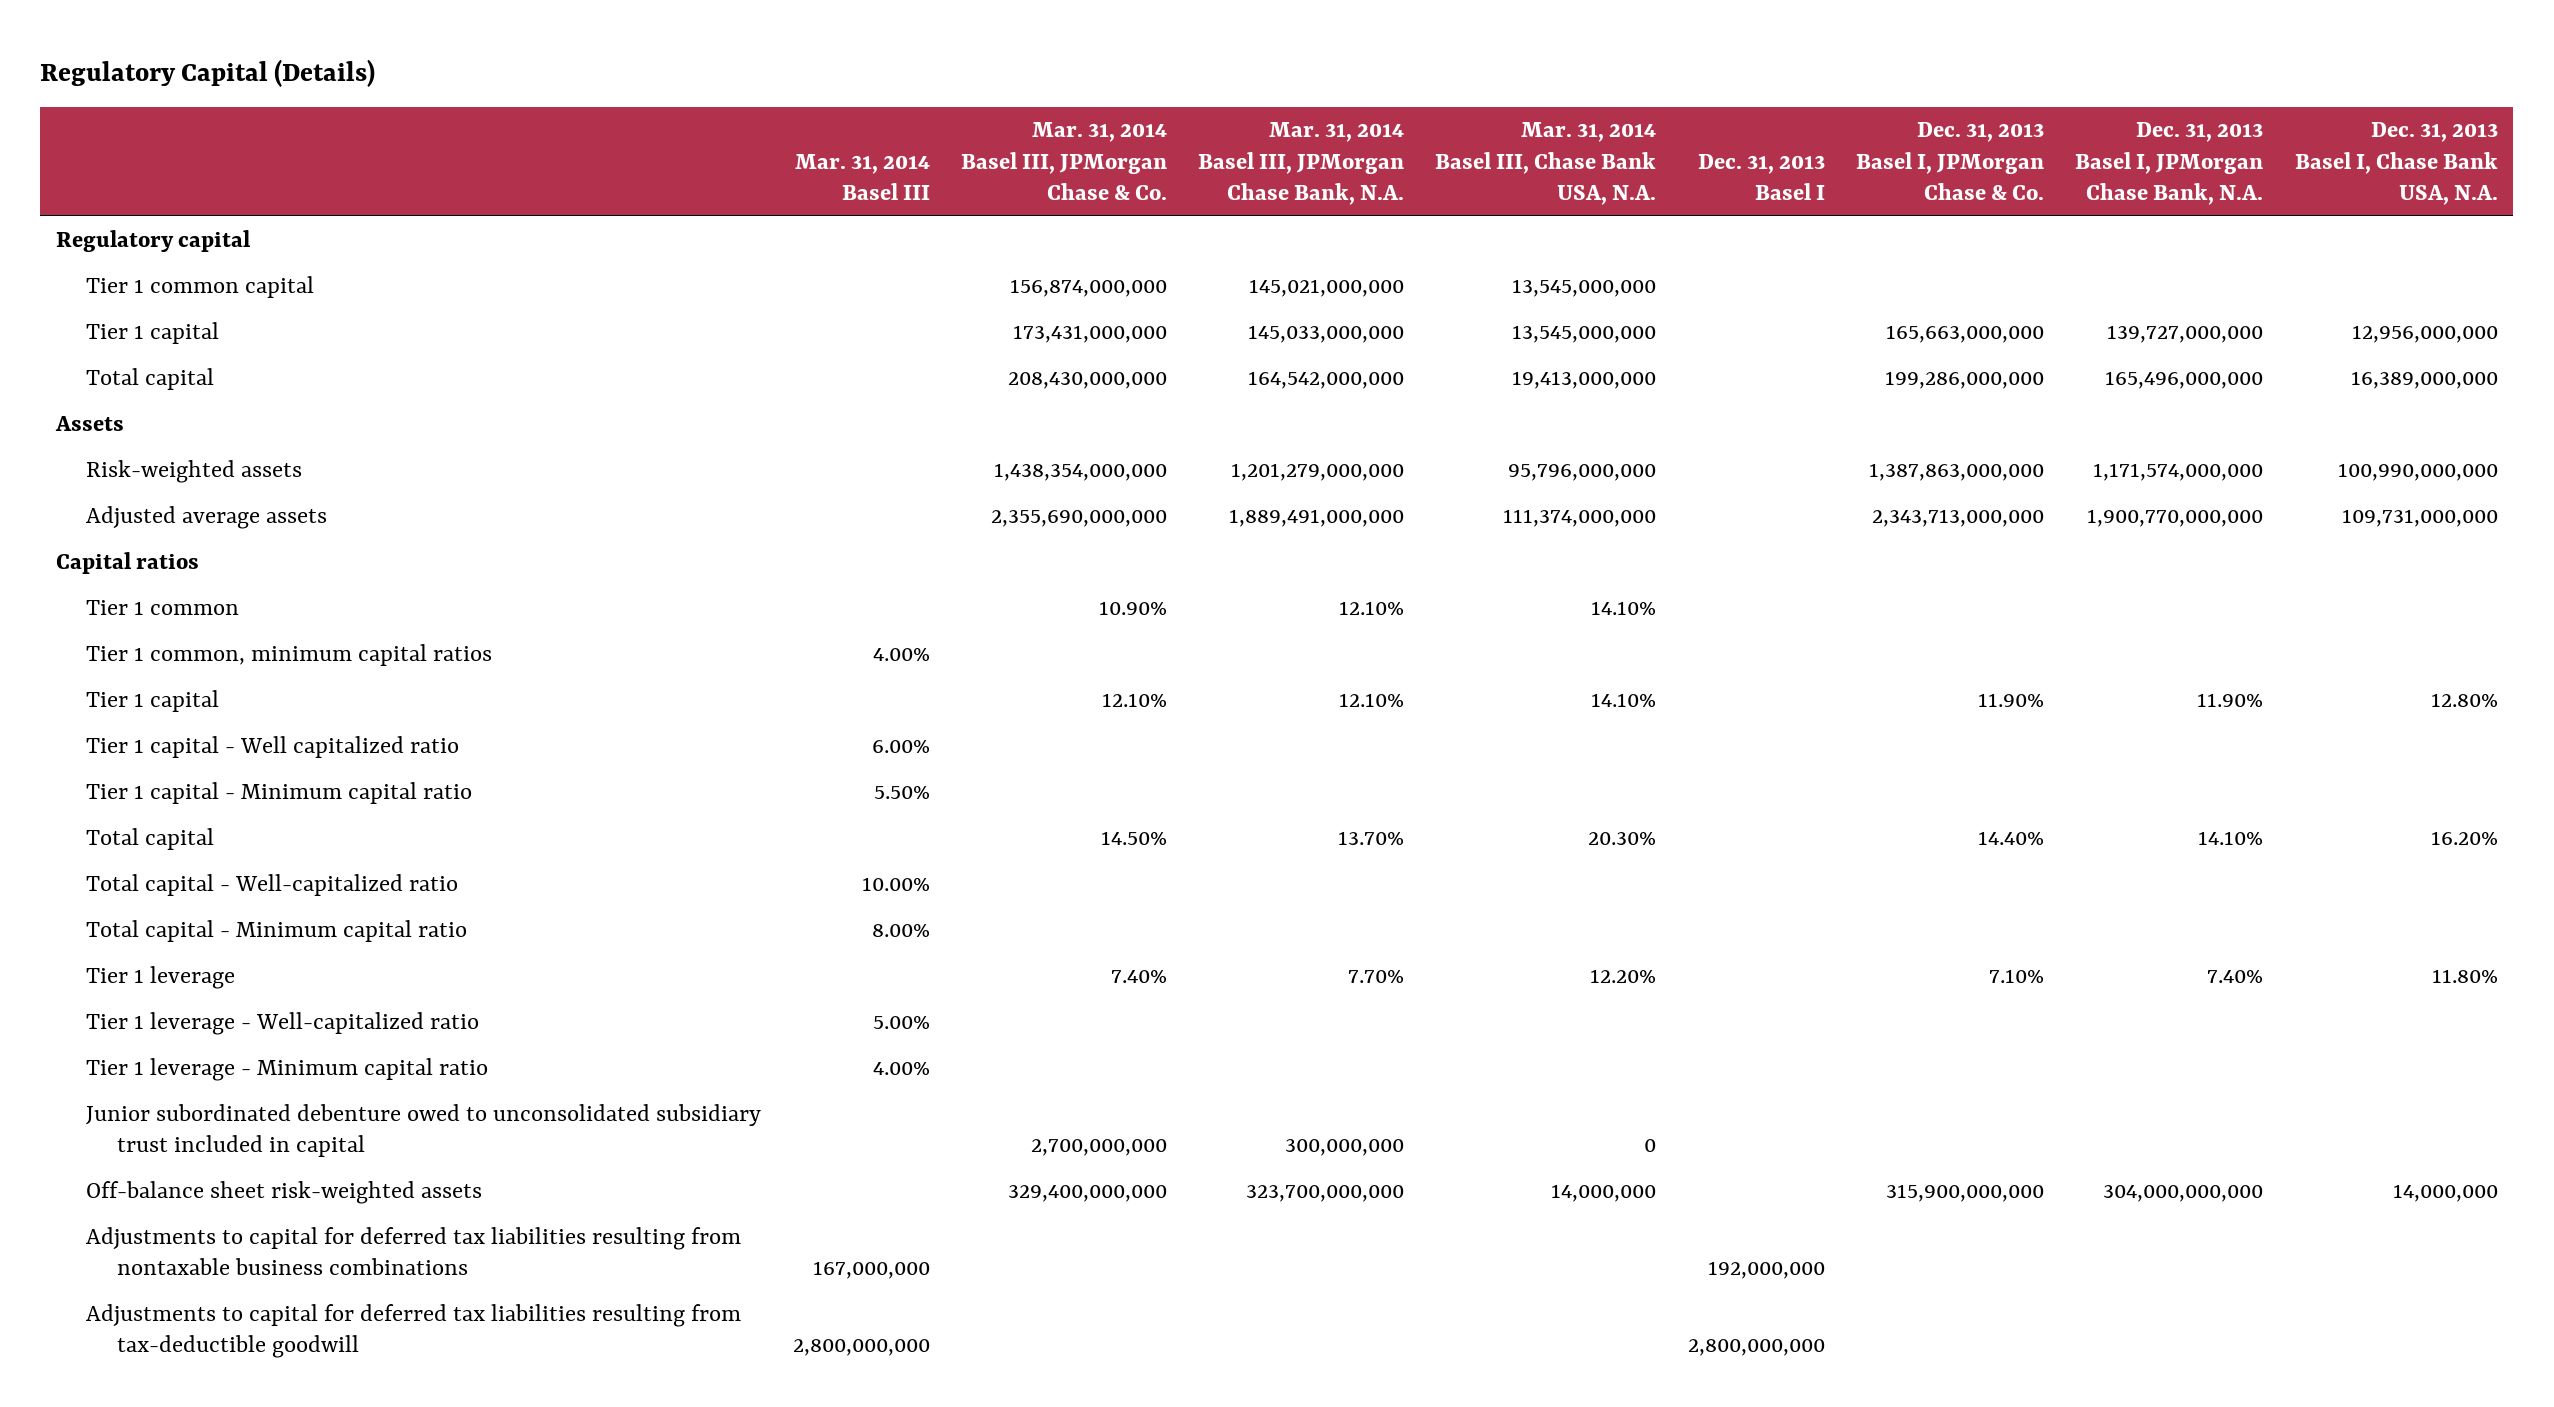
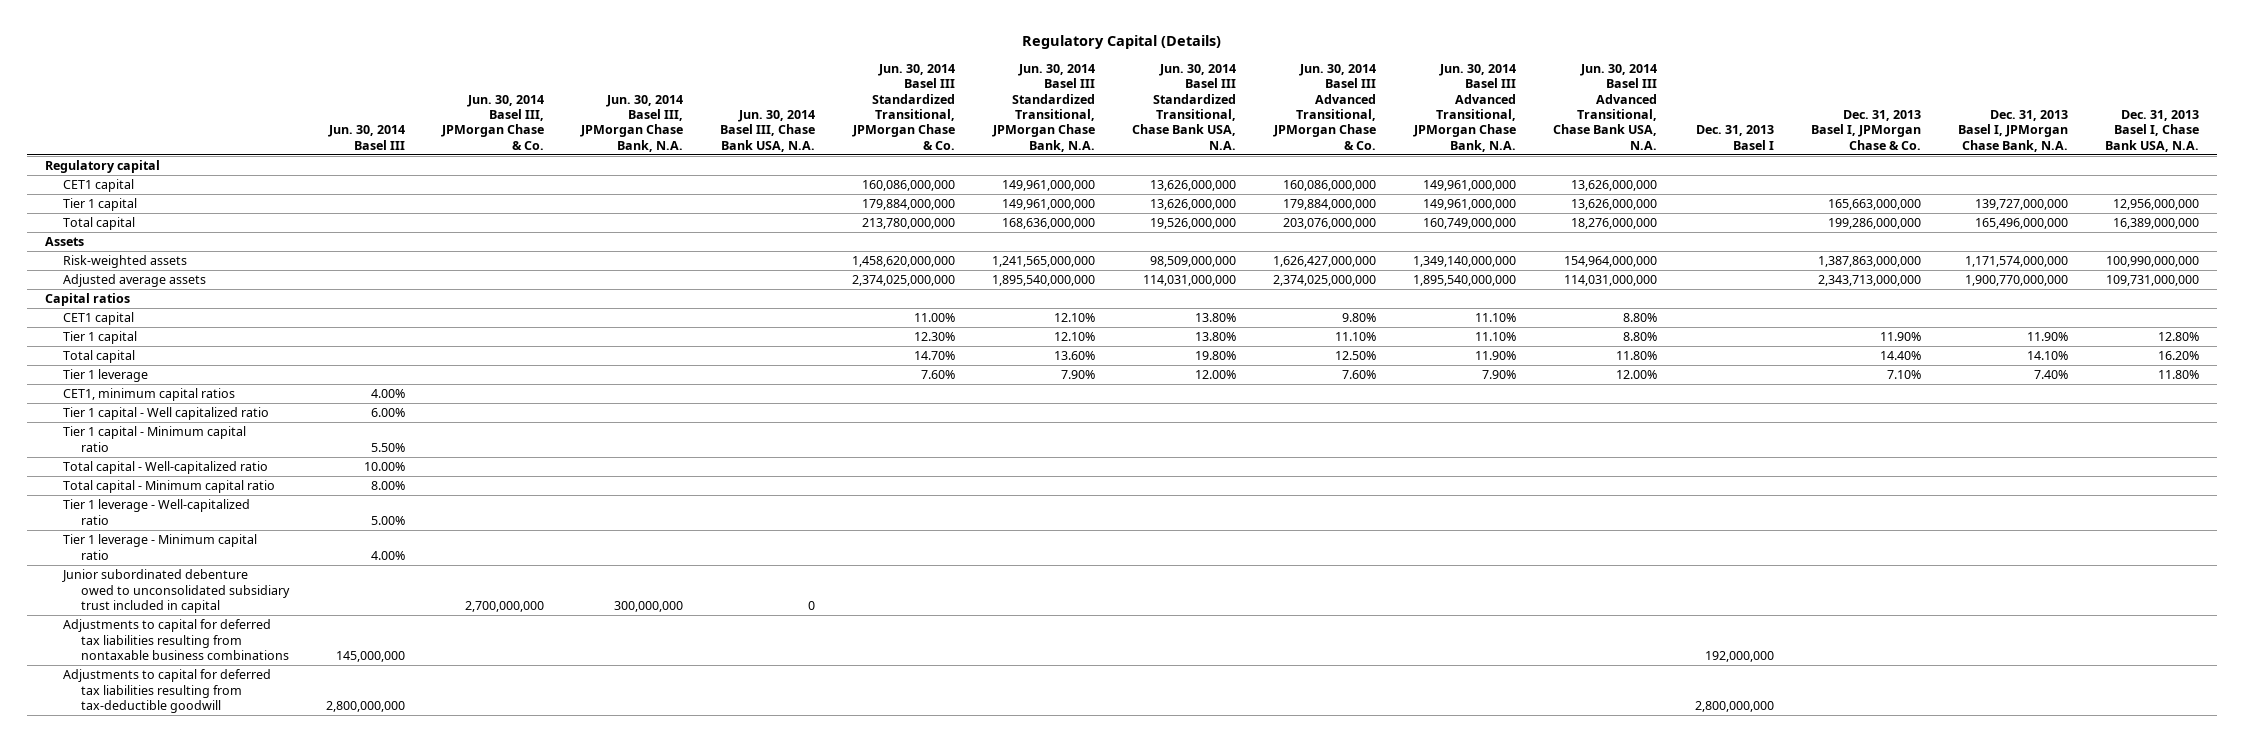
[794,153,930,200] Mar. 31, 2014 Basel III -> none
[960,122,1167,200] Mar. 31, 2014 Basel III, JPMorgan Chase & Co. -> none
[1198,122,1405,205] Mar. 31, 2014 Basel III, JPMorgan Chase Bank, N.A. -> none
[1435,122,1657,205] Mar. 31, 2014 Basel III, Chase Bank USA, N.A. -> none
none -> [328,125,406,150] Jun. 30, 2014 Basel III
none -> [441,94,545,150] Jun. 30, 2014 Basel III, JPMorgan Chase & Co.
none -> [580,94,684,152] Jun. 30, 2014 Basel III, JPMorgan Chase Bank, N.A.
none -> [720,109,816,152] Jun. 30, 2014 Basel III, Chase Bank USA, N.A.
none -> [852,64,956,150] Jun. 30, 2014 Basel III Standardized Transitional, JPMorgan Chase & Co.
none -> [992,64,1096,152] Jun. 30, 2014 Basel III Standardized Transitional, JPMorgan Chase Bank, N.A.
none -> [1132,64,1237,150] Jun. 30, 2014 Basel III Standardized Transitional, Chase Bank USA, N.A.
none -> [1273,64,1377,150] Jun. 30, 2014 Basel III Advanced Transitional, JPMorgan Chase & Co.
none -> [1413,64,1517,152] Jun. 30, 2014 Basel III Advanced Transitional, JPMorgan Chase Bank, N.A.
none -> [1553,64,1658,150] Jun. 30, 2014 Basel III Advanced Transitional, Chase Bank USA, N.A.
[86,275,315,298] Tier 1 common capital -> none
none -> [63,179,135,193] CET1 capital
[86,599,240,615] Tier 1 common -> none
[86,643,493,666] Tier 1 common, minimum capital ratios -> none
none -> [63,312,135,326] CET1 capital
[86,827,215,850] Total capital -> [63,350,136,364] Total capital
[86,965,236,989] Tier 1 leverage -> [63,369,149,383] Tier 1 leverage
none -> [63,388,236,402] CET1, minimum capital ratios
[86,1180,483,1204] Off-balance sheet risk-weighted assets -> none

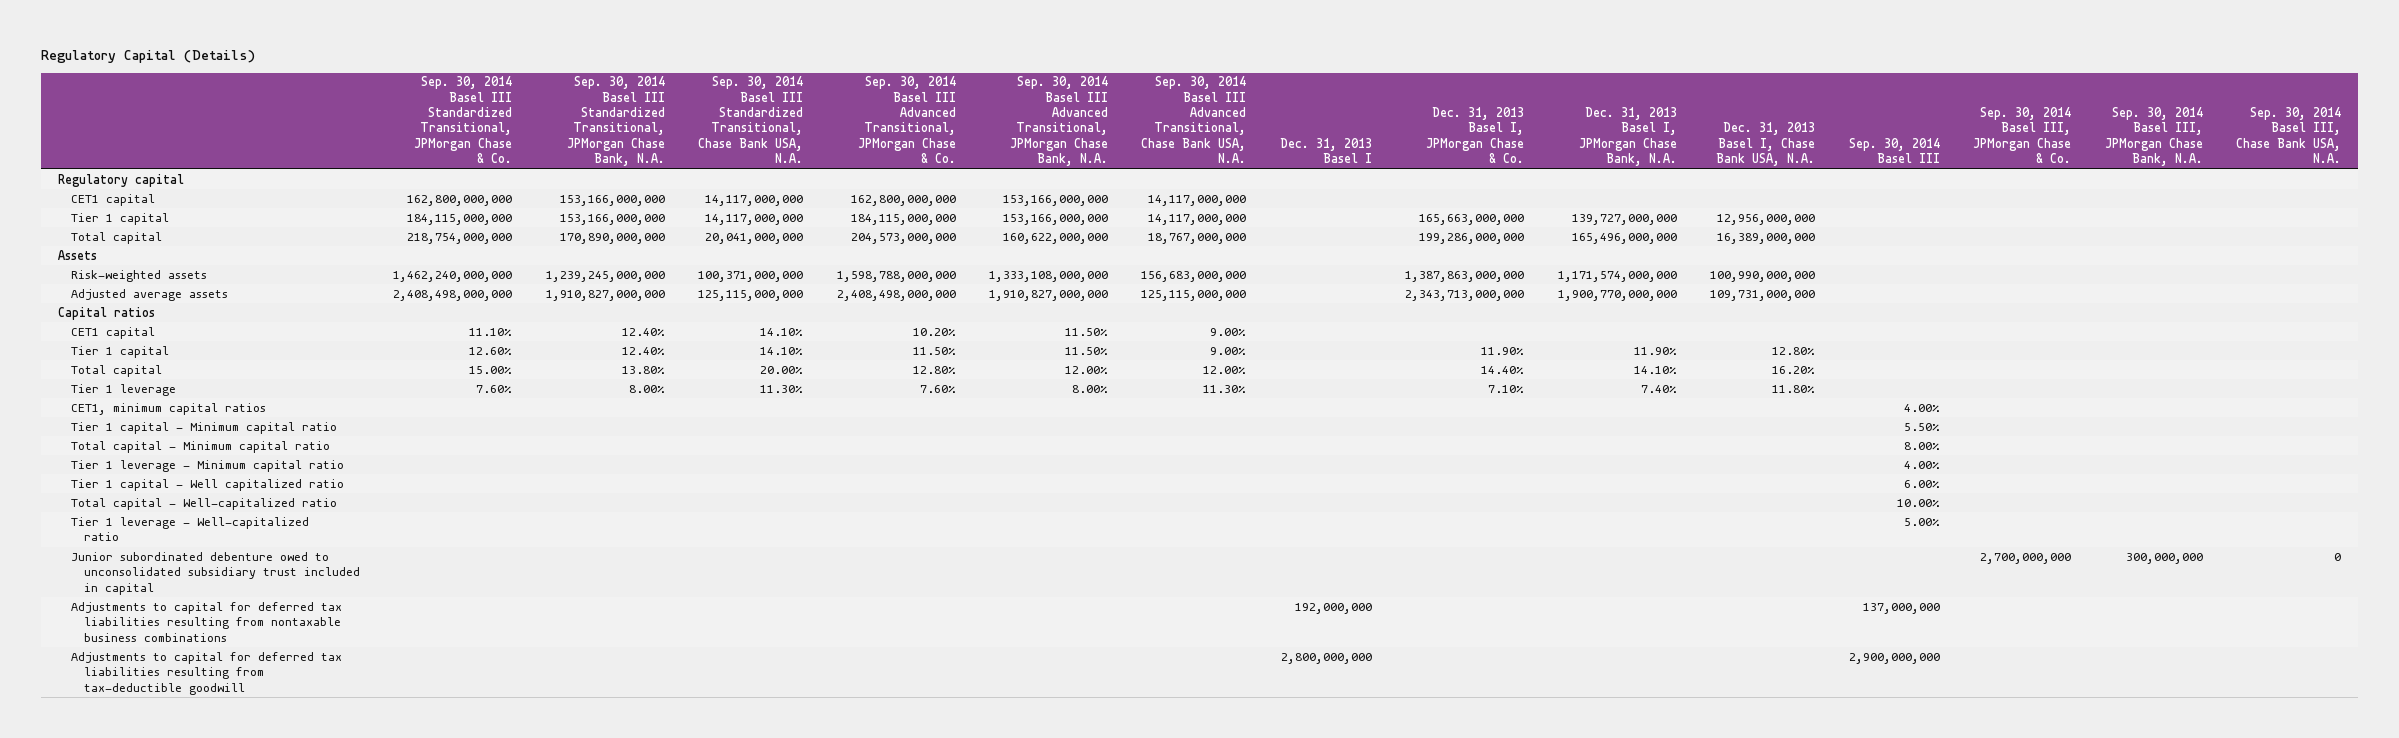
[328,125,406,150] Jun. 30, 2014 Basel III -> none
[441,94,545,150] Jun. 30, 2014 Basel III, JPMorgan Chase & Co. -> none
[580,94,684,152] Jun. 30, 2014 Basel III, JPMorgan Chase Bank, N.A. -> none
[720,109,816,152] Jun. 30, 2014 Basel III, Chase Bank USA, N.A. -> none
[852,64,956,150] Jun. 30, 2014 Basel III Standardized Transitional, JPMorgan Chase & Co. -> none
[992,64,1096,152] Jun. 30, 2014 Basel III Standardized Transitional, JPMorgan Chase Bank, N.A. -> none
[1132,64,1237,150] Jun. 30, 2014 Basel III Standardized Transitional, Chase Bank USA, N.A. -> none
[1273,64,1377,150] Jun. 30, 2014 Basel III Advanced Transitional, JPMorgan Chase & Co. -> none
[1413,64,1517,152] Jun. 30, 2014 Basel III Advanced Transitional, JPMorgan Chase Bank, N.A. -> none
[1553,64,1658,150] Jun. 30, 2014 Basel III Advanced Transitional, Chase Bank USA, N.A. -> none
none -> [414,76,513,164] Sep. 30, 2014 Basel III Standardized Transitional, JPMorgan Chase & Co.
none -> [566,76,665,167] Sep. 30, 2014 Basel III Standardized Transitional, JPMorgan Chase Bank, N.A.
none -> [698,76,804,164] Sep. 30, 2014 Basel III Standardized Transitional, Chase Bank USA, N.A.
none -> [857,76,956,164] Sep. 30, 2014 Basel III Advanced Transitional, JPMorgan Chase & Co.
none -> [1009,76,1108,167] Sep. 30, 2014 Basel III Advanced Transitional, JPMorgan Chase Bank, N.A.
none -> [1141,76,1247,164] Sep. 30, 2014 Basel III Advanced Transitional, Chase Bank USA, N.A.
none -> [1848,137,1940,164] Sep. 30, 2014 Basel III
none -> [1973,107,2072,164] Sep. 30, 2014 Basel III, JPMorgan Chase & Co.
none -> [2104,107,2203,167] Sep. 30, 2014 Basel III, JPMorgan Chase Bank, N.A.
none -> [2236,107,2342,164] Sep. 30, 2014 Basel III, Chase Bank USA, N.A.
[63,407,270,421] Tier 1 capital - Well capitalized ratio -> [70,478,344,491] Tier 1 capital - Well capitalized ratio
[63,461,269,475] Total capital - Well-capitalized ratio -> [70,497,337,510] Total capital - Well-capitalized ratio
[63,499,251,525] Tier 1 leverage - Well-capitalized ratio -> [70,516,309,542] Tier 1 leverage - Well-capitalized ratio

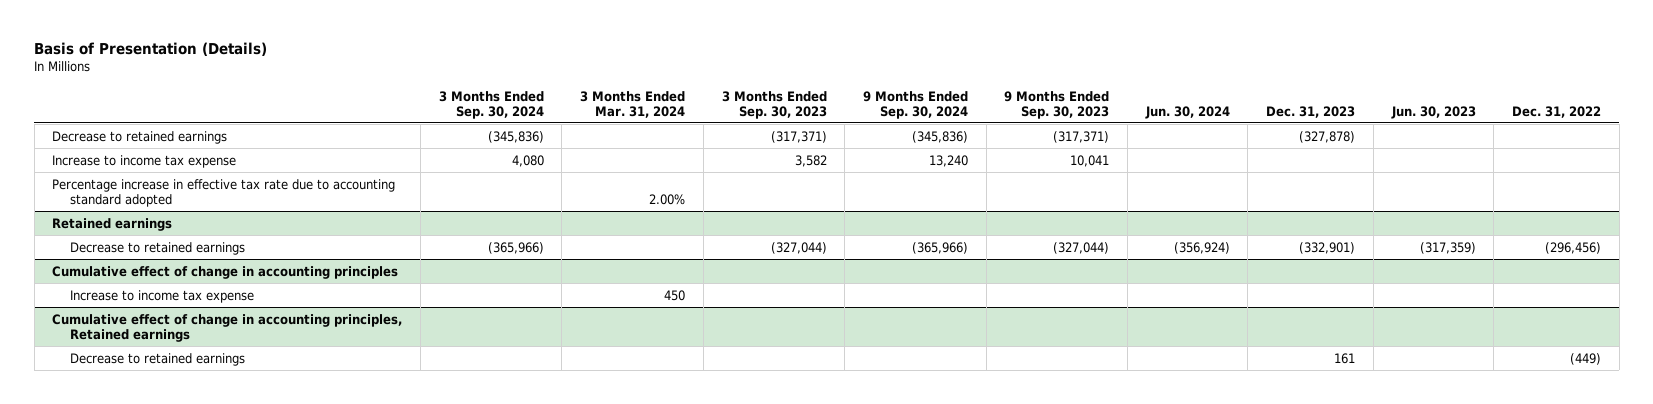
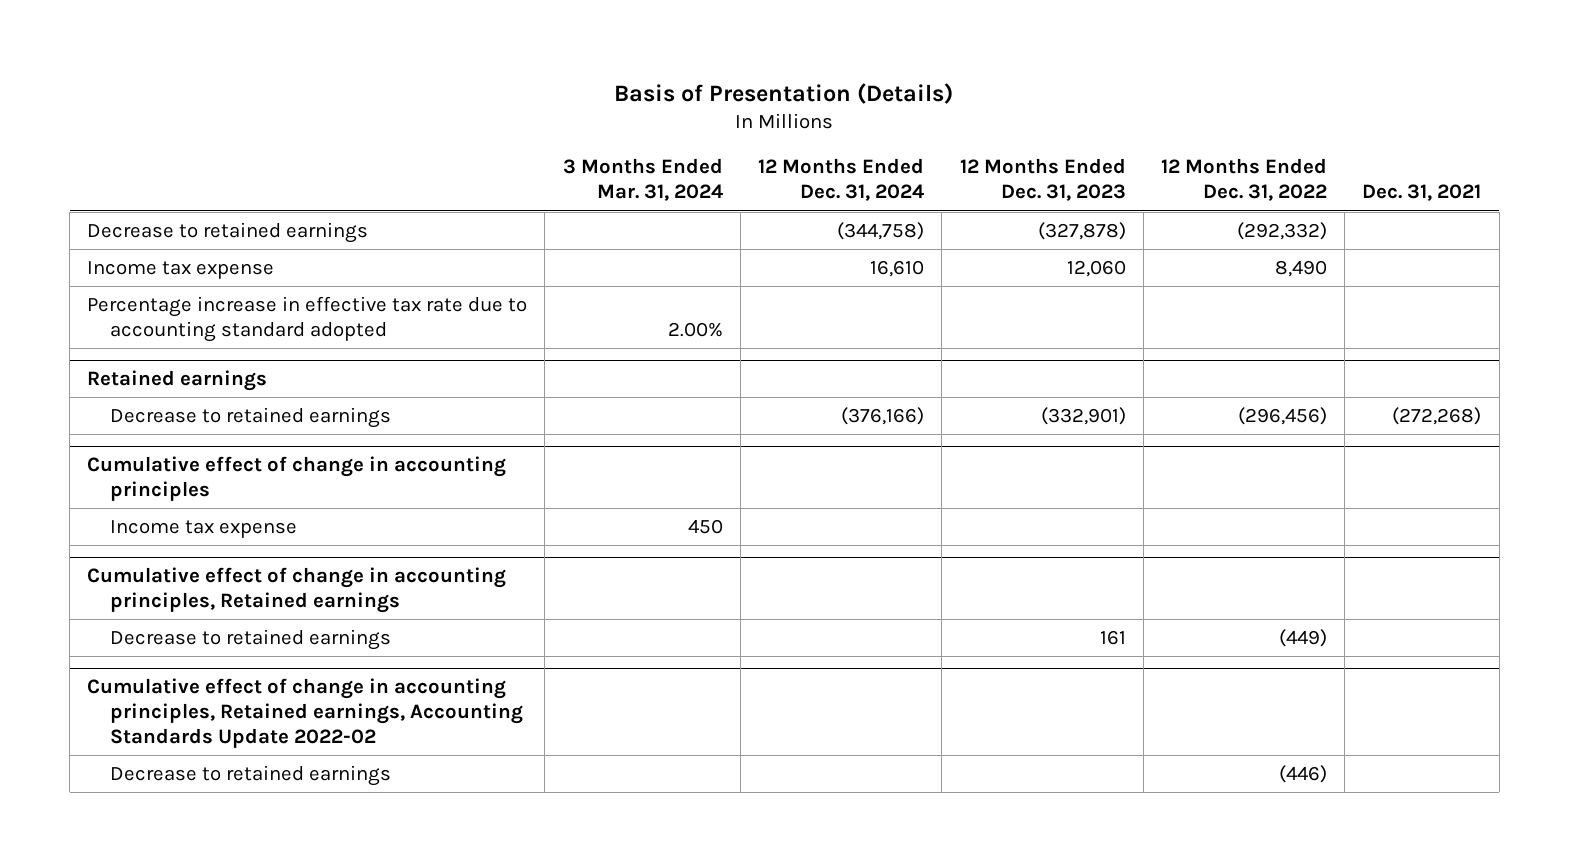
[438,90,544,119] 3 Months Ended Sep. 30, 2024 -> none
[721,90,827,119] 3 Months Ended Sep. 30, 2023 -> none
[862,90,968,119] 9 Months Ended Sep. 30, 2024 -> none
[1004,90,1110,119] 9 Months Ended Sep. 30, 2023 -> none
[1144,105,1230,119] Jun. 30, 2024 -> none
[1266,105,1356,118] Dec. 31, 2023 -> none
[1390,105,1476,119] Jun. 30, 2023 -> none
[1511,105,1601,118] Dec. 31, 2022 -> none
none -> [758,158,925,202] 12 Months Ended Dec. 31, 2024
none -> [959,158,1126,202] 12 Months Ended Dec. 31, 2023
none -> [1161,158,1328,202] 12 Months Ended Dec. 31, 2022
none -> [1362,184,1482,202] Dec. 31, 2021
[52,154,237,168] Increase to income tax expense -> [87,260,275,279] Income tax expense
[69,289,254,303] Increase to income tax expense -> [110,519,298,538] Income tax expense
none -> [87,678,524,749] Cumulative effect of change in accounting principles, Retained earnings, Accounting Standards Update 2022-02
none -> [110,764,392,786] Decrease to retained earnings

